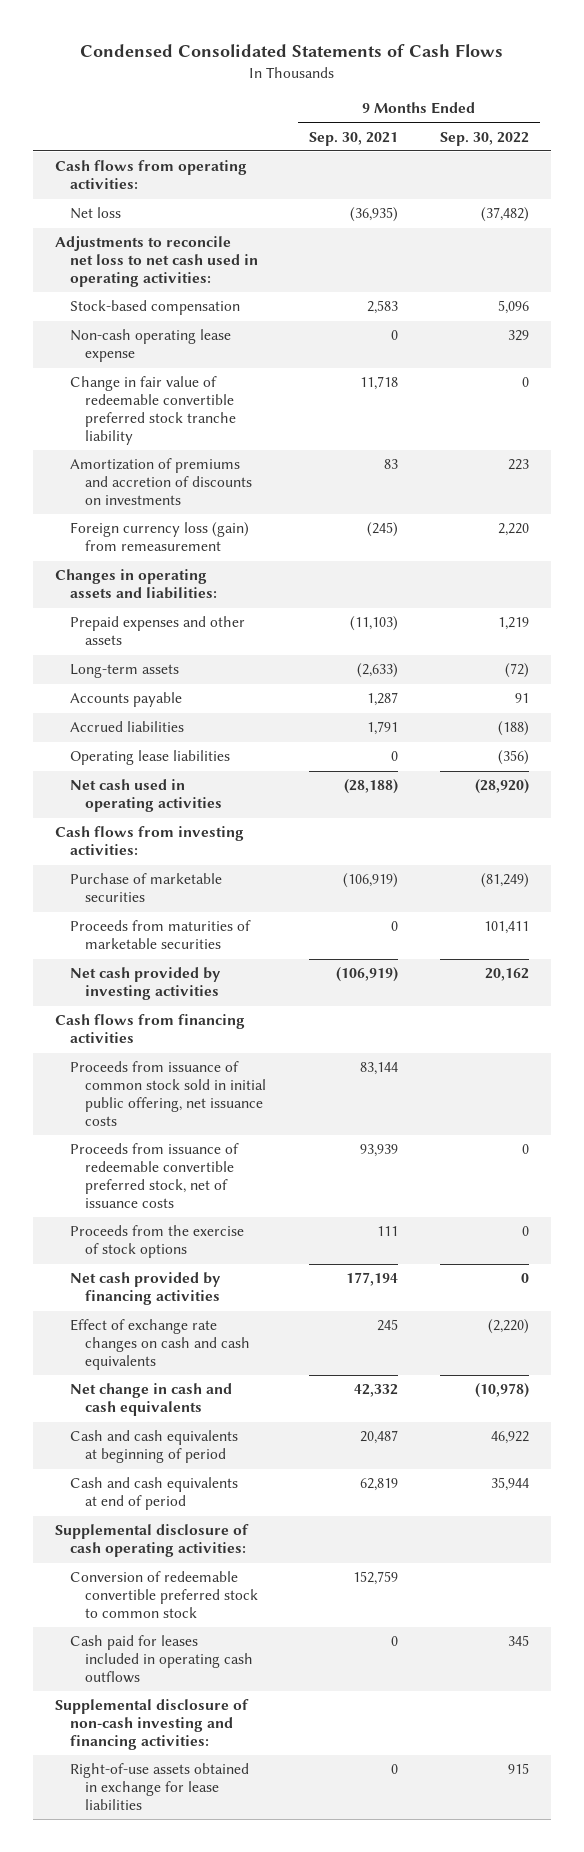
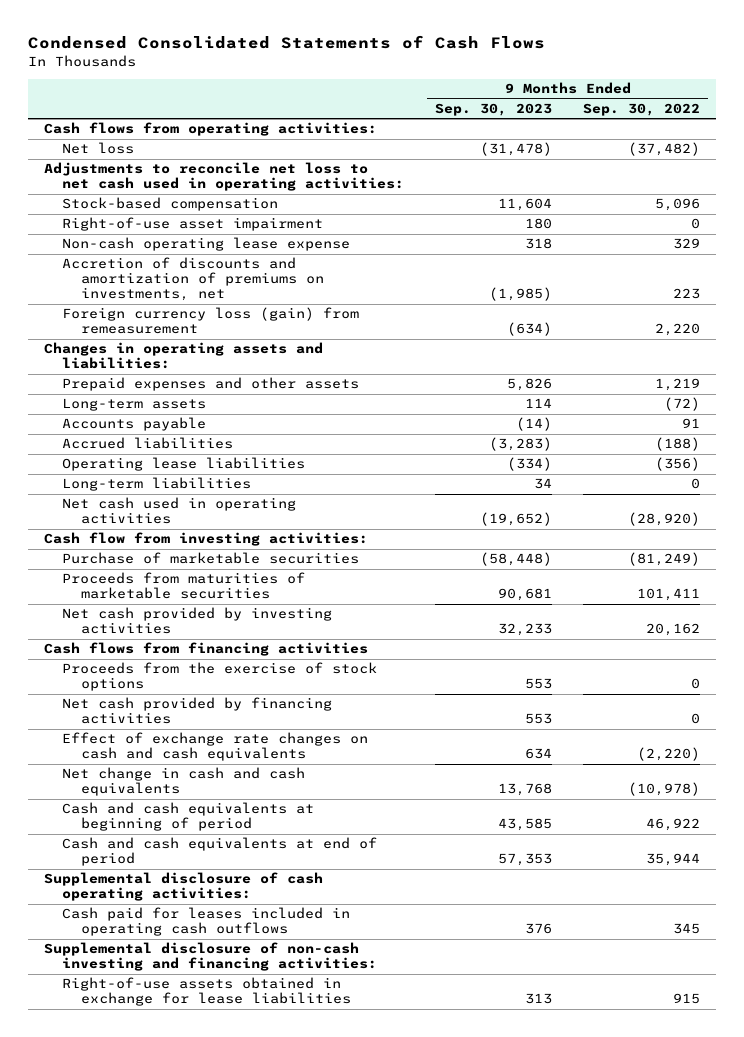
[308,131,398,146] Sep. 30, 2021 -> none
none -> [435,102,553,116] Sep. 30, 2023
none -> [62,217,324,232] Right-of-use asset impairment
[69,376,237,446] Change in fair value of redeemable convertible preferred stock tranche liability -> none
[69,458,253,506] Amortization of premiums and accretion of discounts on investments -> [62,257,324,302] Accretion of discounts and amortization of premiums on investments, net
none -> [62,477,252,492] Long-term liabilities
[54,826,244,856] Cash flows from investing activities: -> [43,532,368,547] Cash flow from investing activities:
[69,1061,267,1127] Proceeds from issuance of common stock sold in initial public offering, net issuance costs -> none
[69,1143,239,1209] Proceeds from issuance of redeemable convertible preferred stock, net of issuance costs -> none
[69,1571,259,1619] Conversion of redeemable convertible preferred stock to common stock -> none

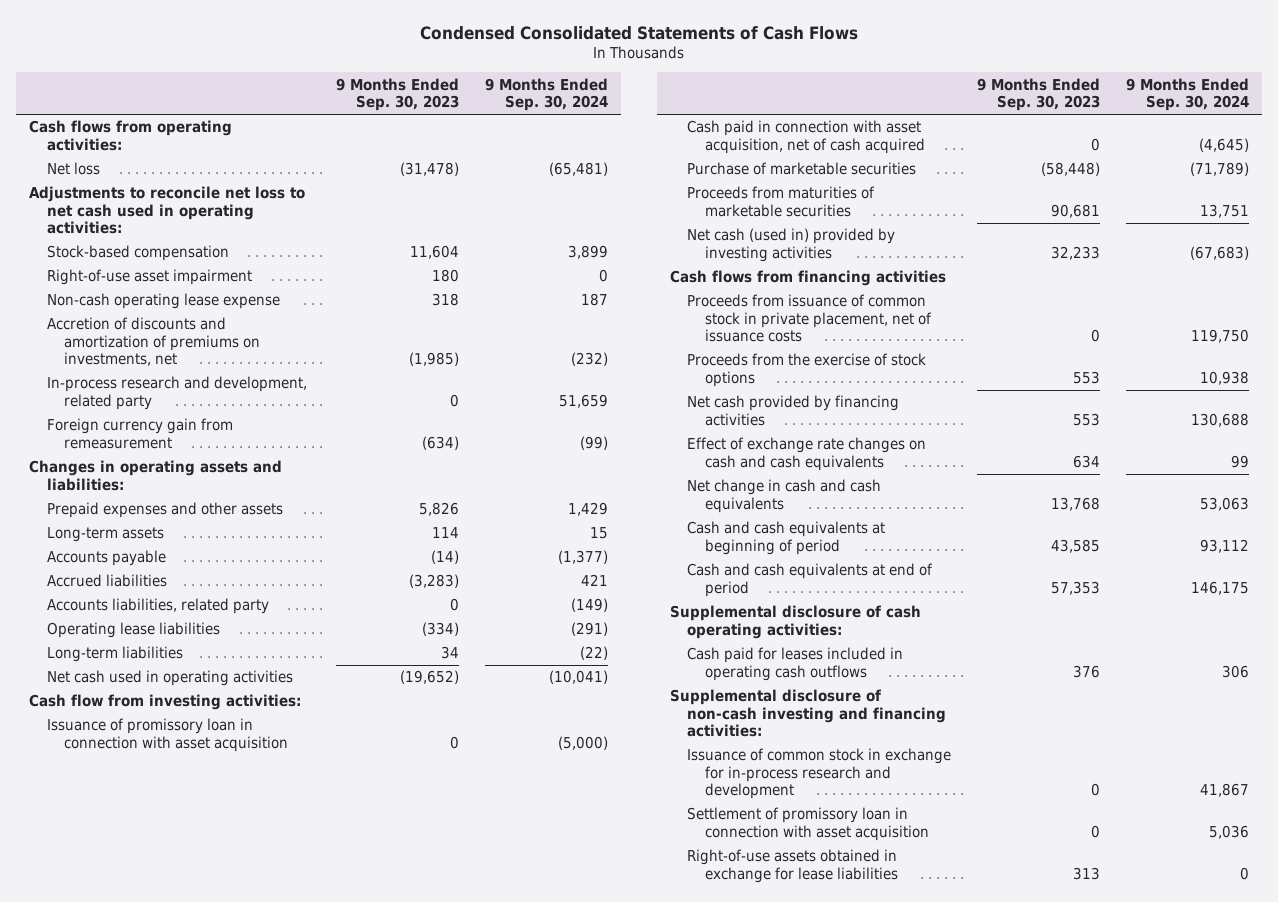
[583,102,701,116] Sep. 30, 2022 -> none
none -> [485,77,609,112] 9 Months Ended Sep. 30, 2024
none -> [46,376,307,410] In-process research and development, related party
[62,307,360,335] Foreign currency loss (gain) from remeasurement -> [46,418,233,449] Foreign currency gain from remeasurement
none -> [46,598,269,615] Accounts liabilities, related party
none -> [46,718,289,752] Issuance of promissory loan in connection with asset acquisition
none -> [687,120,926,154] Cash paid in connection with asset acquisition, net of cash acquired
[62,607,333,635] Net cash provided by investing activities -> [687,228,896,262] Net cash (used in) provided by investing activities
none -> [687,294,933,343] Proceeds from issuance of common stock in private placement, net of issuance costs
none -> [687,748,952,800] Issuance of common stock in exchange for in-process research and development
none -> [687,807,930,841] Settlement of promissory loan in connection with asset acquisition

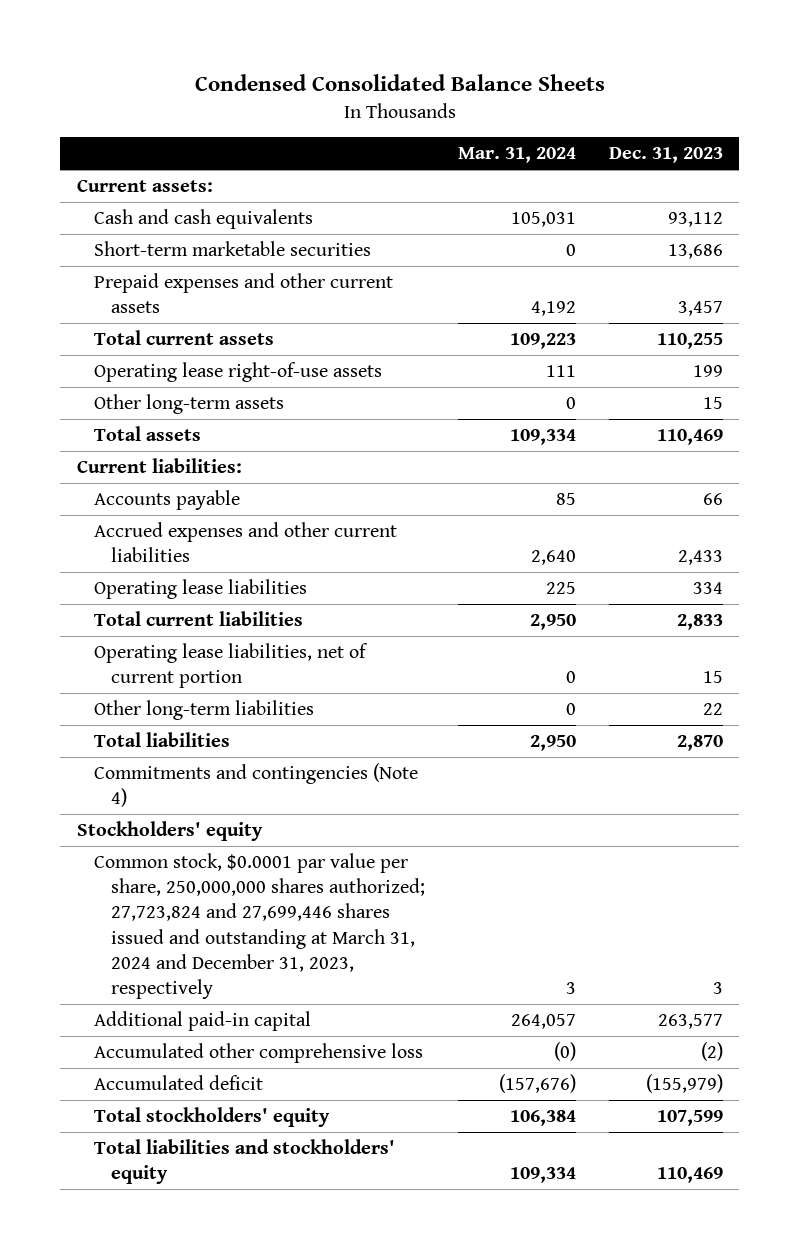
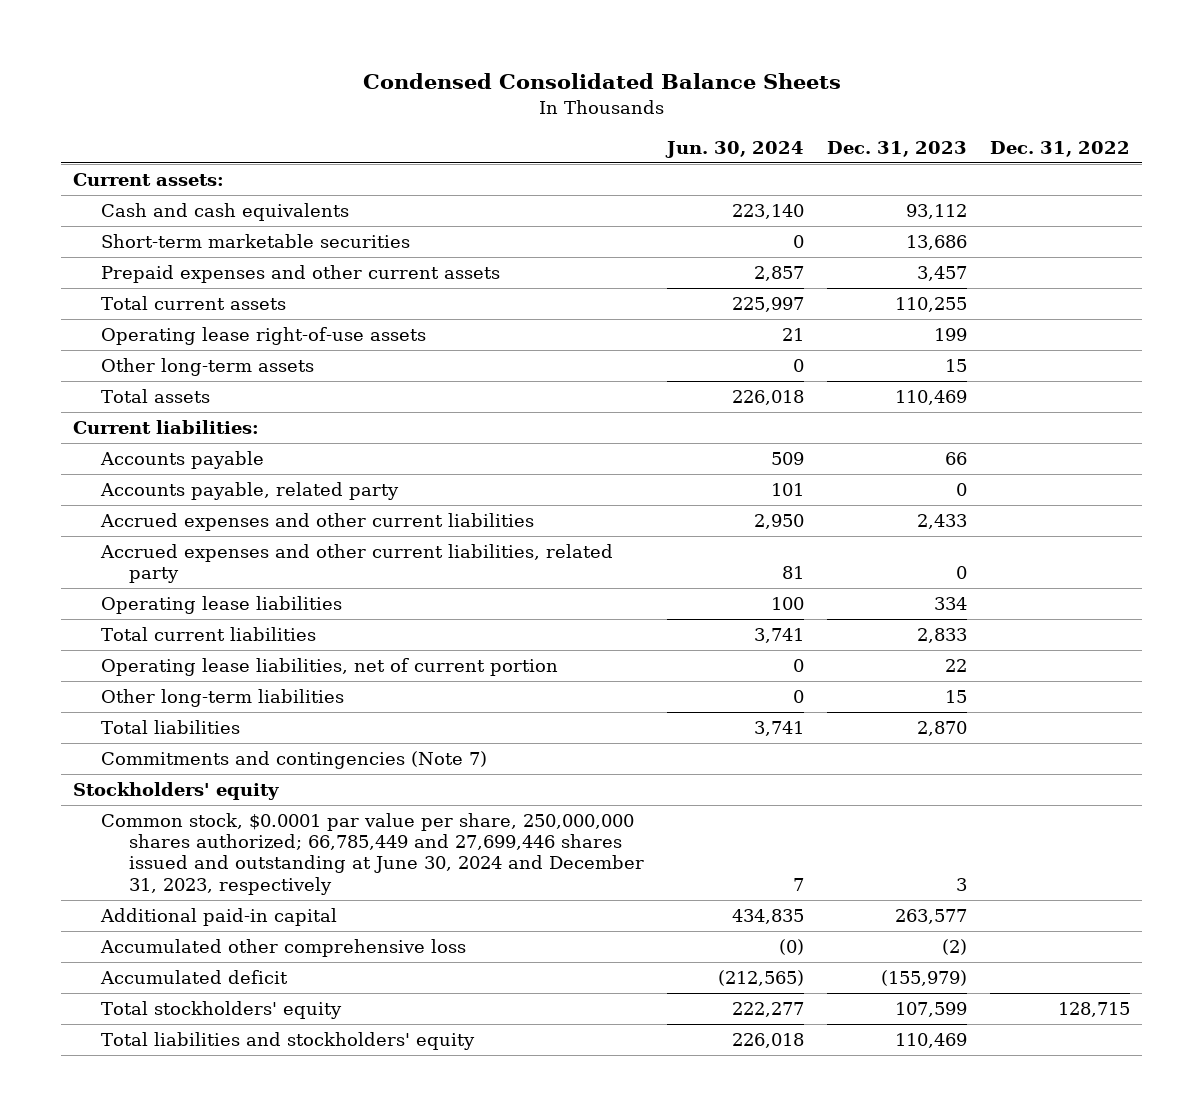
[457,147,576,164] Mar. 31, 2024 -> none
none -> [664,140,804,158] Jun. 30, 2024
none -> [990,140,1131,157] Dec. 31, 2022
none -> [99,482,399,501] Accounts payable, related party
none -> [99,544,613,584] Accrued expenses and other current liabilities, related party
[702,671,723,684] 15 -> [945,659,968,673] 22
[702,703,723,716] 22 -> [945,690,968,704] 15
[93,763,418,808] Commitments and contingencies (Note 4) -> [100,751,487,770] Commitments and contingencies (Note 7)
[93,853,425,999] Common stock, $0.0001 par value per share, 250,000,000 shares authorized; 27,723,824 and 27,699,446 shares issued and outstanding at March 31, 2024 and December 31, 2023, respectively -> [100,813,644,895] Common stock, $0.0001 par value per share, 250,000,000 shares authorized; 66,785,449 and 27,699,446 shares issued and outstanding at June 30, 2024 and December 31, 2023, respectively

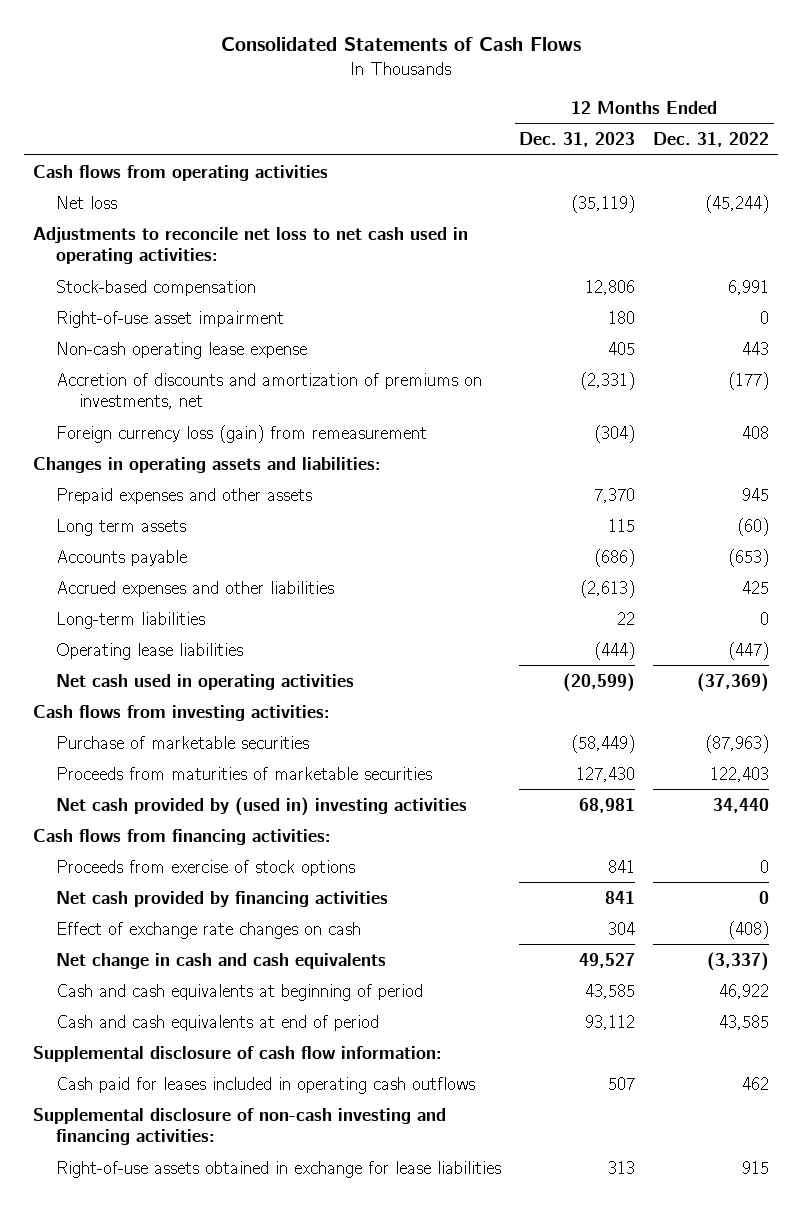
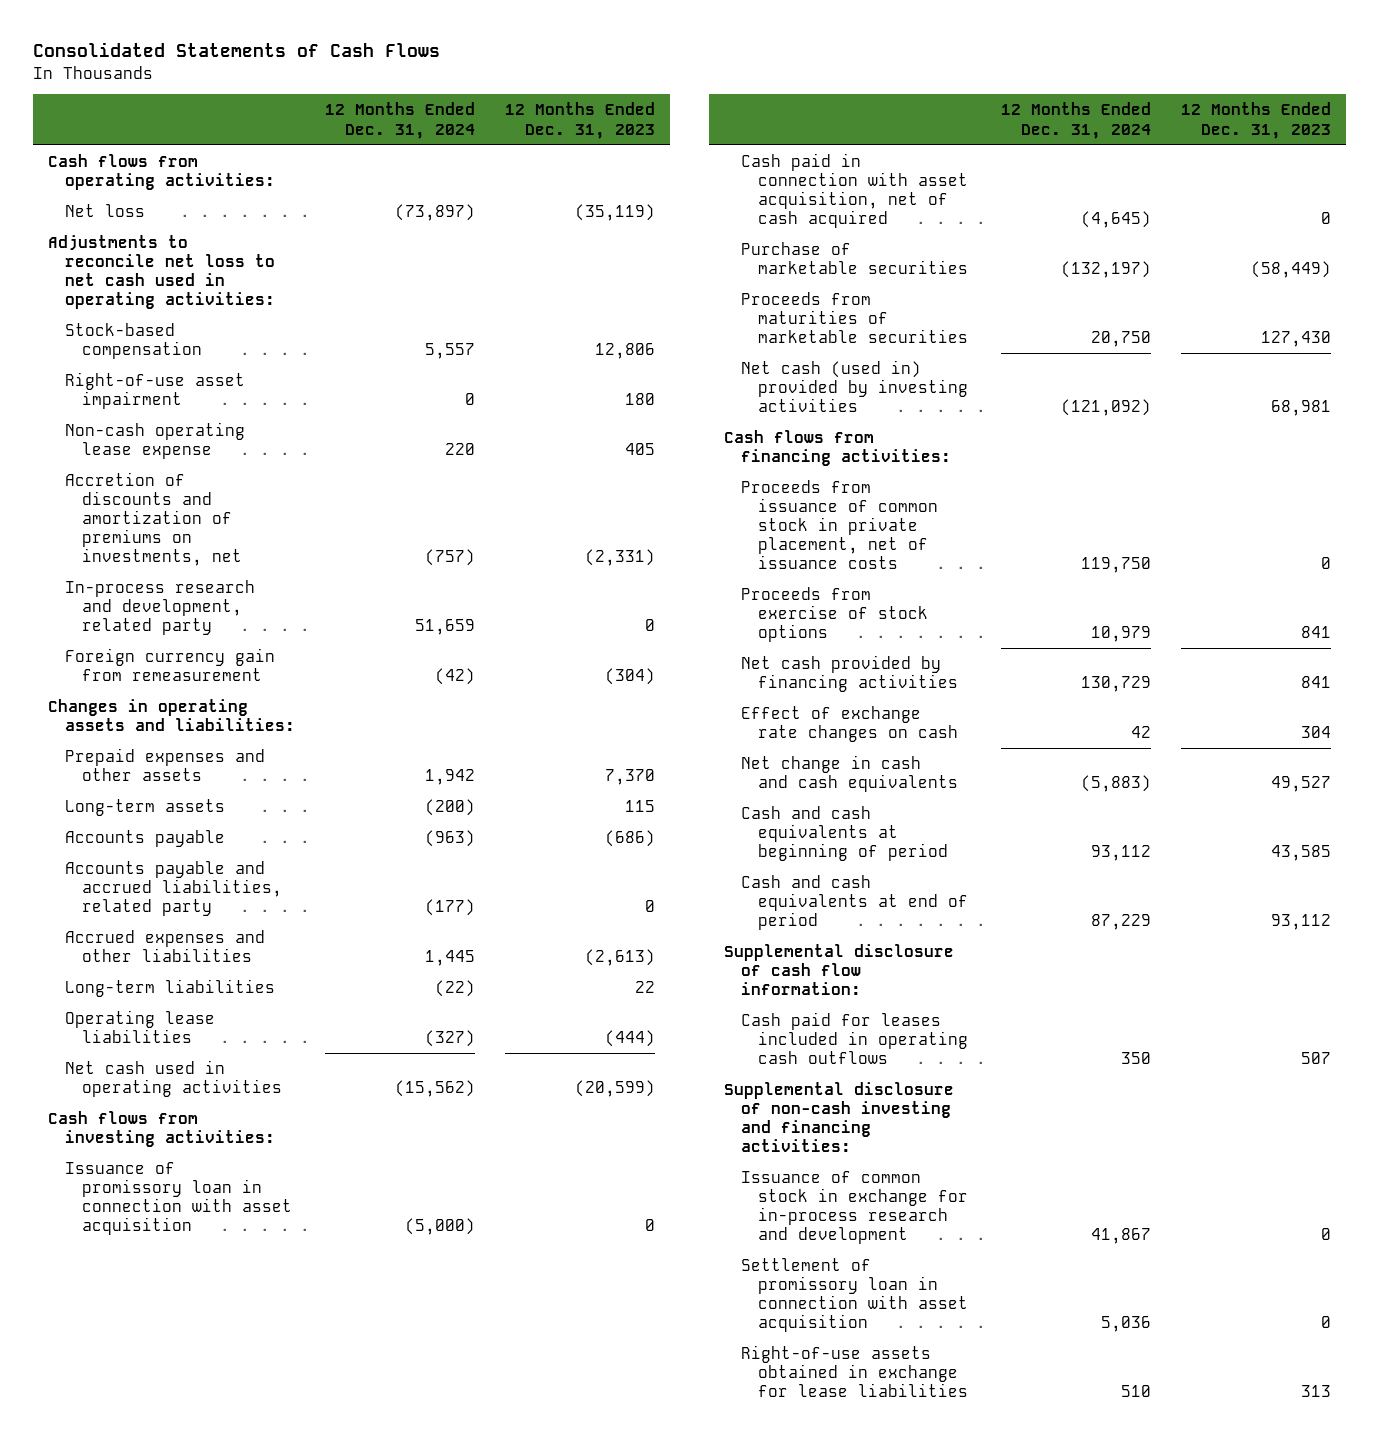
[653,132,770,148] Dec. 31, 2022 -> none
none -> [324,102,475,139] 12 Months Ended Dec. 31, 2024
[32,164,328,181] Cash flows from operating activities -> [47,154,275,191] Cash flows from operating activities:
none -> [64,580,255,636] In-process research and development, related party
[55,424,427,443] Foreign currency loss (gain) from remeasurement -> [64,648,275,682] Foreign currency gain from remeasurement
[55,518,186,536] Long term assets -> [64,799,225,817] Long-term assets
none -> [64,861,283,917] Accounts payable and accrued liabilities, related party
none -> [64,1162,293,1236] Issuance of promissory loan in connection with asset acquisition
none -> [741,153,969,229] Cash paid in connection with asset acquisition, net of cash acquired
[55,796,467,816] Net cash provided by (used in) investing activities -> [741,360,969,413] Net cash (used in) provided by investing activities
none -> [741,480,939,570] Proceeds from issuance of common stock in private placement, net of issuance costs
none -> [741,1171,969,1245] Issuance of common stock in exchange for in-process research and development
none -> [741,1258,969,1333] Settlement of promissory loan in connection with asset acquisition

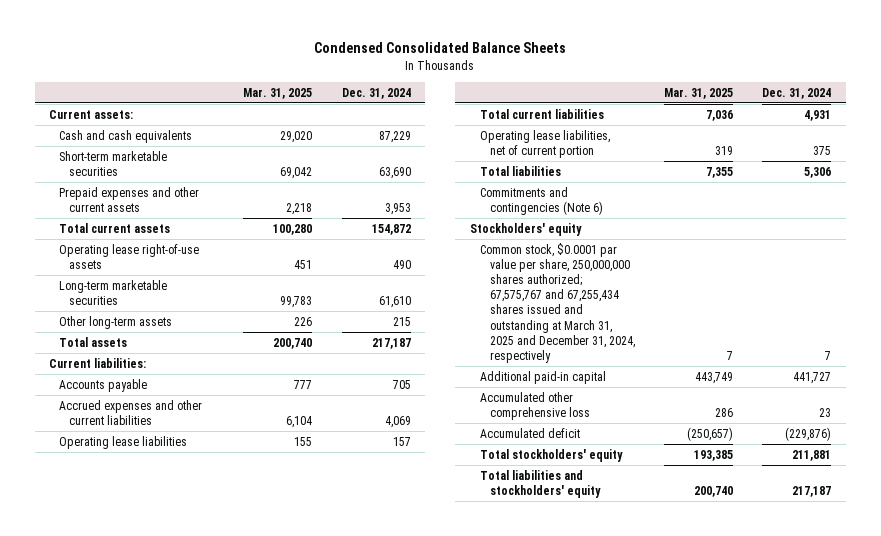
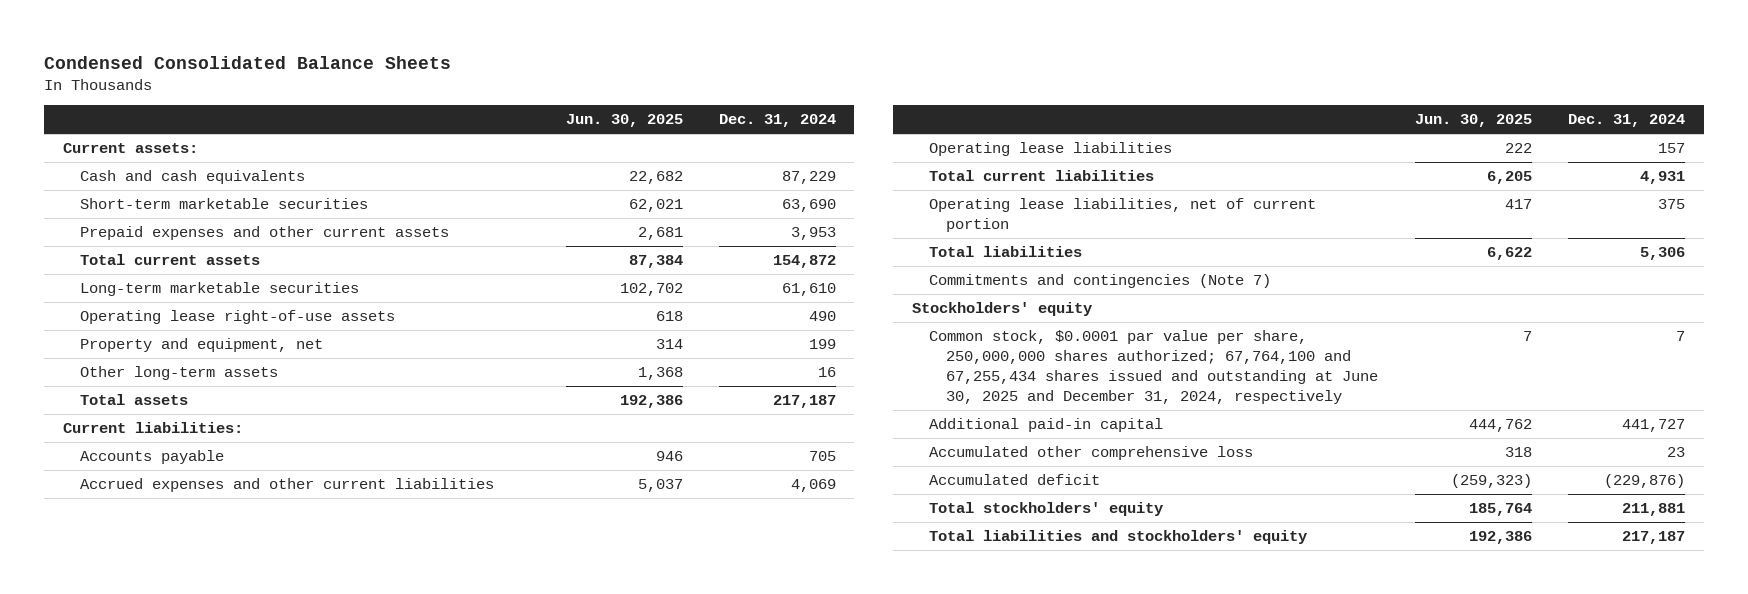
[243,87,313,99] Mar. 31, 2025 -> none
none -> [565,114,683,128] Jun. 30, 2025
[59,243,200,269] Operating lease right-of-use assets -> [79,310,395,325] Operating lease right-of-use assets
none -> [79,338,323,353] Property and equipment, net
[392,316,411,326] 215 -> [818,367,837,378] 16
[479,186,603,215] Commitments and contingencies (Note 6) -> [929,274,1272,289] Commitments and contingencies (Note 7)
[479,242,635,363] Common stock, $0.0001 par value per share, 250,000,000 shares authorized; 67,575,767 and 67,255,434 shares issued and outstanding at March 31, 2025 and December 31, 2024, respectively -> [929,330,1379,405] Common stock, $0.0001 par value per share, 250,000,000 shares authorized; 67,764,100 and 67,255,434 shares issued and outstanding at June 30, 2025 and December 31, 2024, respectively

